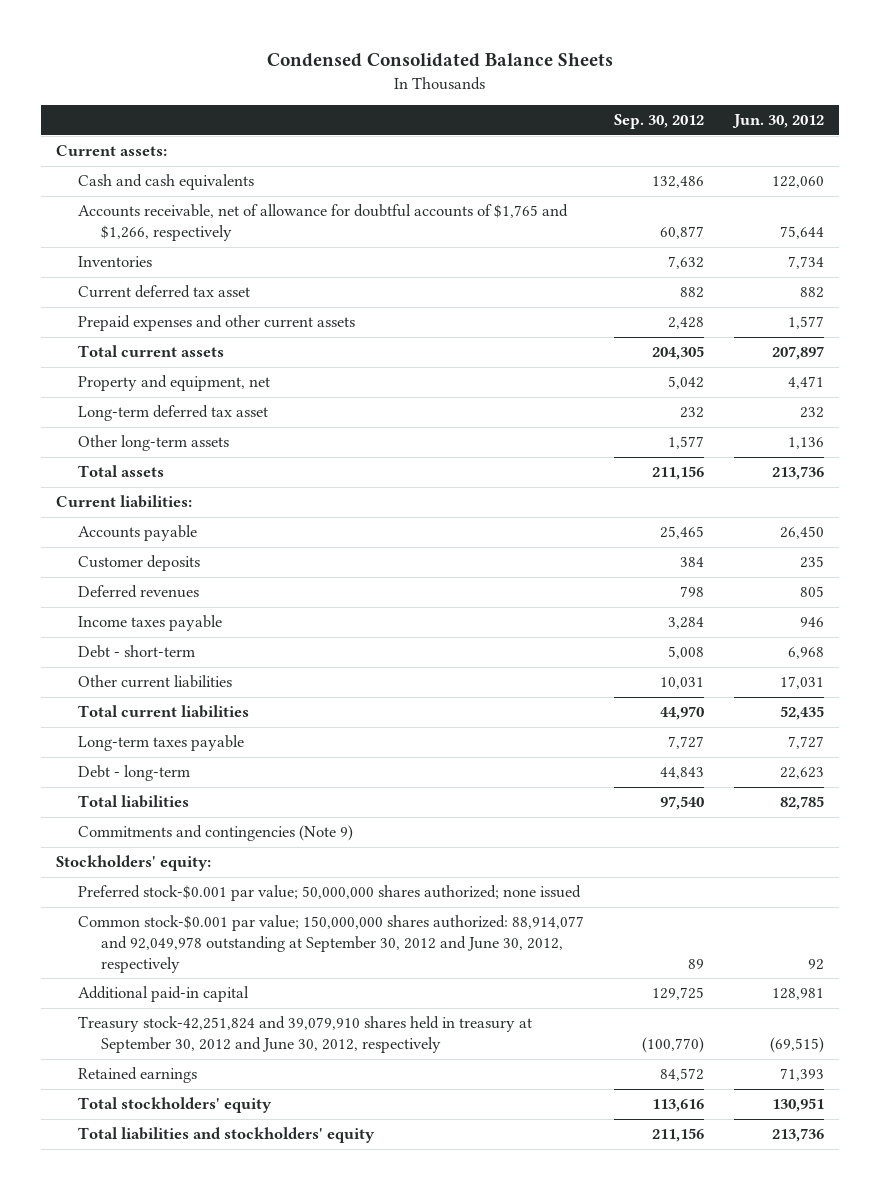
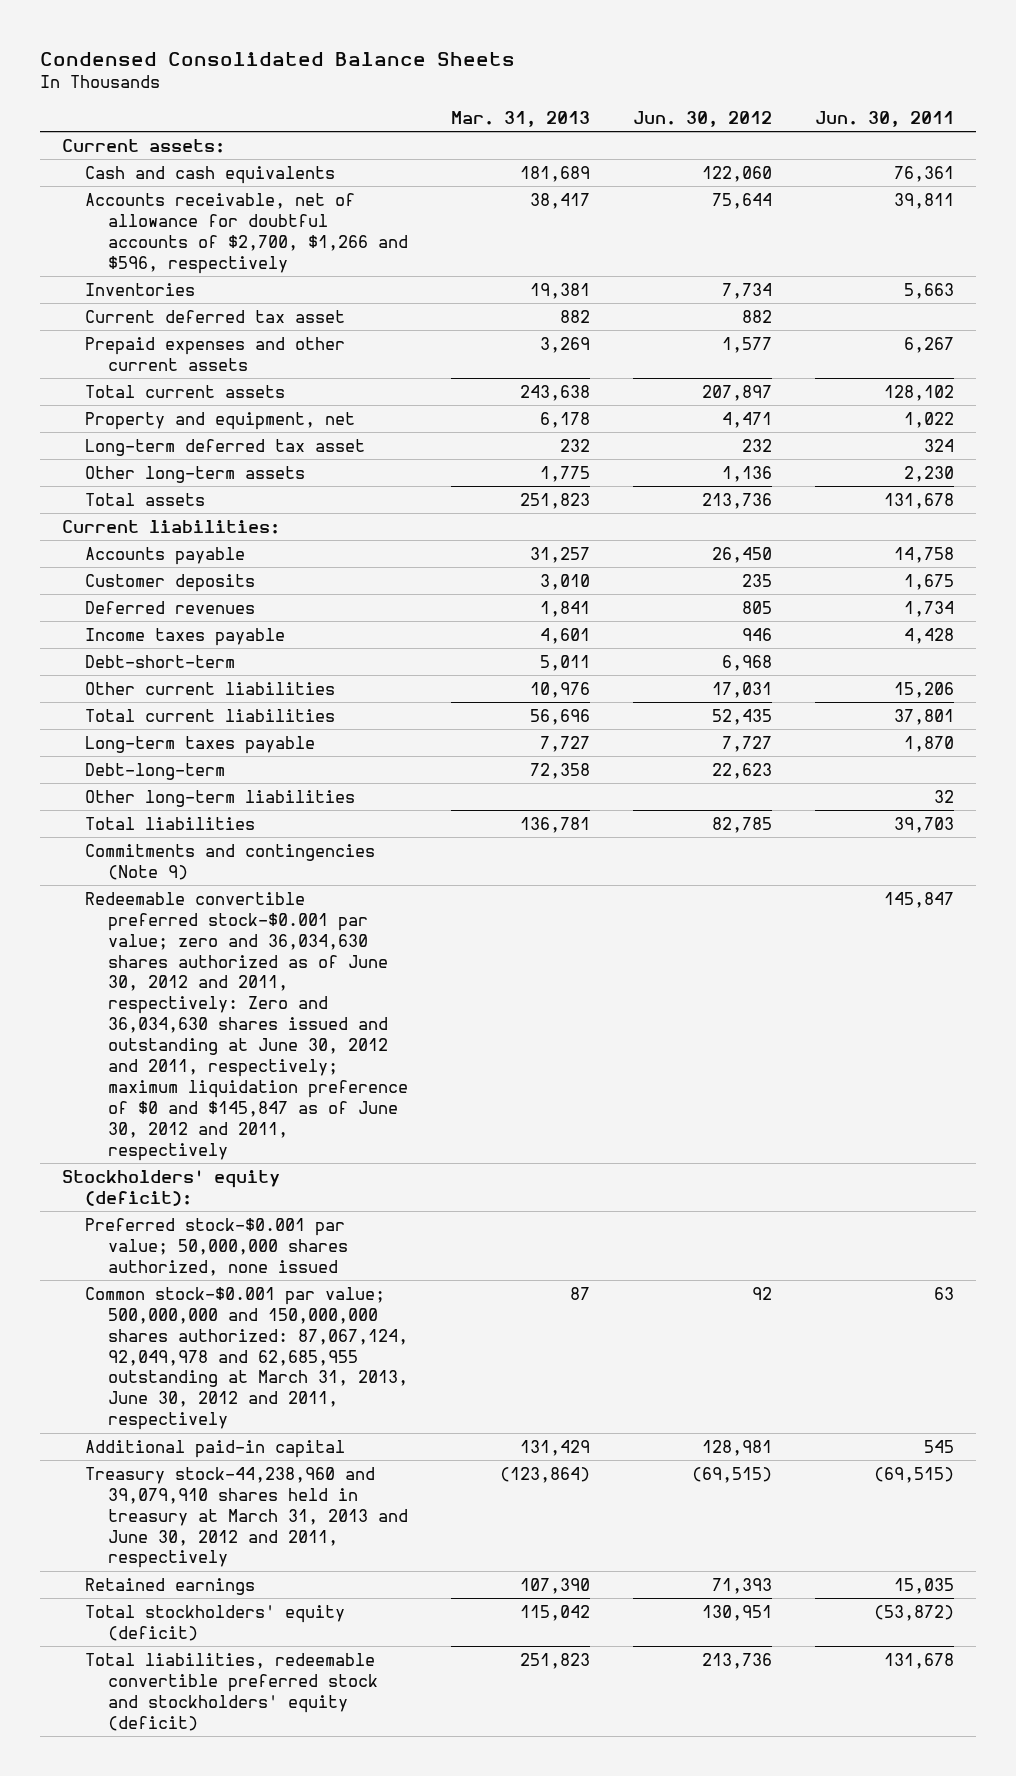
[614,114,705,130] Sep. 30, 2012 -> none
none -> [450,110,590,127] Mar. 31, 2013
none -> [815,110,955,127] Jun. 30, 2011
[78,204,569,242] Accounts receivable, net of allowance for doubtful accounts of $1,765 and $1,266, respectively -> [84,192,408,274] Accounts receivable, net of allowance for doubtful accounts of $2,700, $1,266 and $596, respectively
[78,645,196,659] Debt - short-term -> [84,654,235,668] Debt-short-term
[78,765,191,782] Debt - long-term -> [84,762,225,780] Debt-long-term
none -> [84,789,355,807] Other long-term liabilities
none -> [84,891,408,1161] Redeemable convertible preferred stock-$0.001 par value; zero and 36,034,630 shares authorized as of June 30, 2012 and 2011, respectively: Zero and 36,034,630 shares issued and outstanding at June 30, 2012 and 2011, respectively; maximum liquidation preference of $0 and $145,847 as of June 30, 2012 and 2011, respectively
[55,855,211,872] Stockholders' equity: -> [61,1169,280,1206] Stockholders' equity (deficit):
[78,885,582,902] Preferred stock-$0.001 par value; 50,000,000 shares authorized; none issued -> [84,1217,348,1276] Preferred stock-$0.001 par value; 50,000,000 shares authorized, none issued
[78,915,585,973] Common stock-$0.001 par value; 150,000,000 shares authorized: 88,914,077 and 92,049,978 outstanding at September 30, 2012 and June 30, 2012, respectively -> [84,1286,408,1431] Common stock-$0.001 par value; 500,000,000 and 150,000,000 shares authorized: 87,067,124, 92,049,978 and 62,685,955 outstanding at March 31, 2013, June 30, 2012 and 2011, respectively
[78,1016,533,1054] Treasury stock-42,251,824 and 39,079,910 shares held in treasury at September 30, 2012 and June 30, 2012, respectively -> [84,1466,408,1569] Treasury stock-44,238,960 and 39,079,910 shares held in treasury at March 31, 2013 and June 30, 2012 and 2011, respectively
[78,1097,273,1114] Total stockholders' equity -> [84,1604,345,1641] Total stockholders' equity (deficit)
[78,1127,376,1144] Total liabilities and stockholders' equity -> [84,1652,378,1731] Total liabilities, redeemable convertible preferred stock and stockholders' equity (deficit)

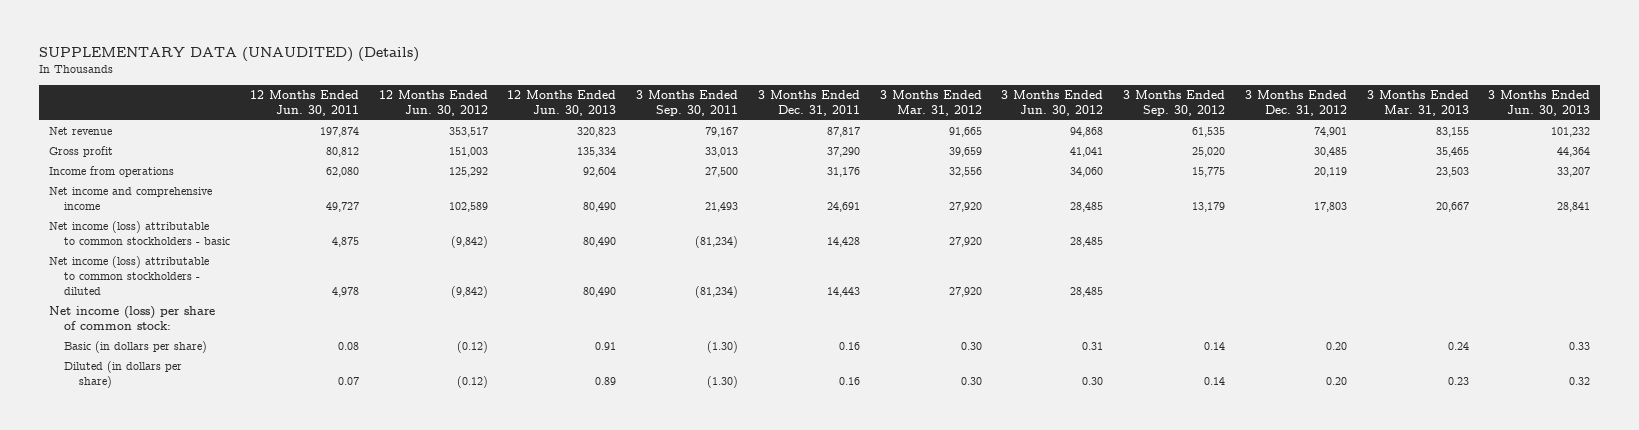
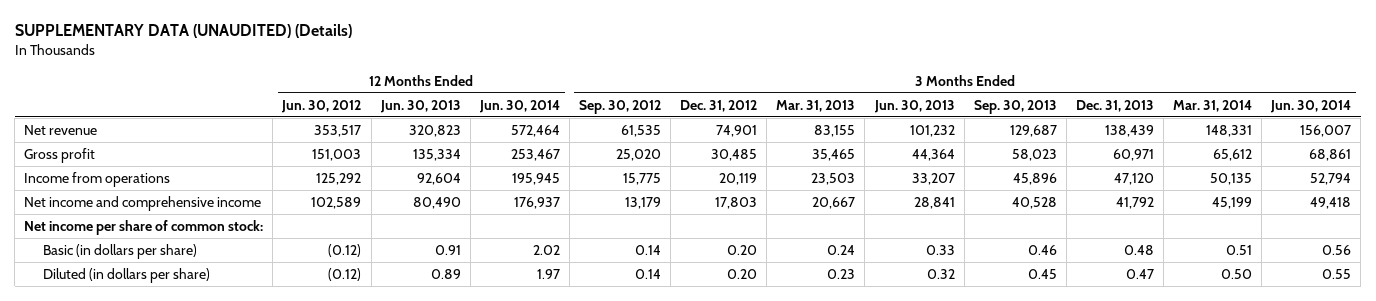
[249,89,359,116] 12 Months Ended Jun. 30, 2011 -> none
[636,89,739,116] 3 Months Ended Sep. 30, 2011 -> none
[757,89,860,116] 3 Months Ended Dec. 31, 2011 -> none
[879,89,982,116] 3 Months Ended Mar. 31, 2012 -> none
[1001,89,1104,116] 3 Months Ended Jun. 30, 2012 -> none
none -> [478,99,560,113] Jun. 30, 2014
none -> [973,99,1057,114] Sep. 30, 2013
none -> [1075,99,1154,112] Dec. 31, 2013
none -> [1173,99,1253,112] Mar. 31, 2014
none -> [1270,99,1352,113] Jun. 30, 2014
[48,221,231,245] Net income (loss) attributable to common stockholders - basic -> none
[48,256,209,295] Net income (loss) attributable to common stockholders - diluted -> none
[48,306,215,330] Net income (loss) per share of common stock: -> [24,219,264,235] Net income per share of common stock:

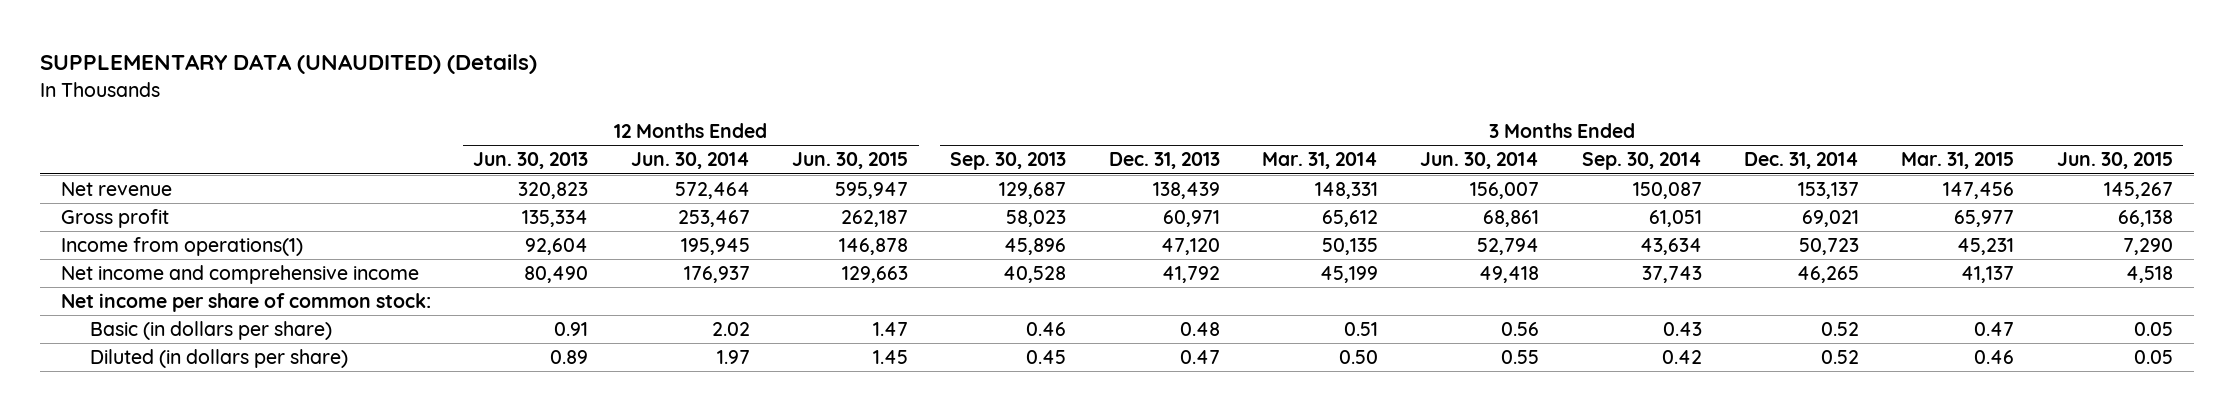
[281,99,362,113] Jun. 30, 2012 -> none
[579,99,662,114] Sep. 30, 2012 -> none
[680,99,758,112] Dec. 31, 2012 -> none
[776,99,856,112] Mar. 31, 2013 -> none
[873,99,955,113] Jun. 30, 2013 -> none
none -> [791,152,908,170] Jun. 30, 2015
none -> [1581,152,1702,171] Sep. 30, 2014
none -> [1744,152,1860,170] Dec. 31, 2014
none -> [1901,152,2015,170] Mar. 31, 2015
none -> [2056,152,2173,170] Jun. 30, 2015
[24,171,171,187] Income from operations -> [60,237,303,257] Income from operations(1)

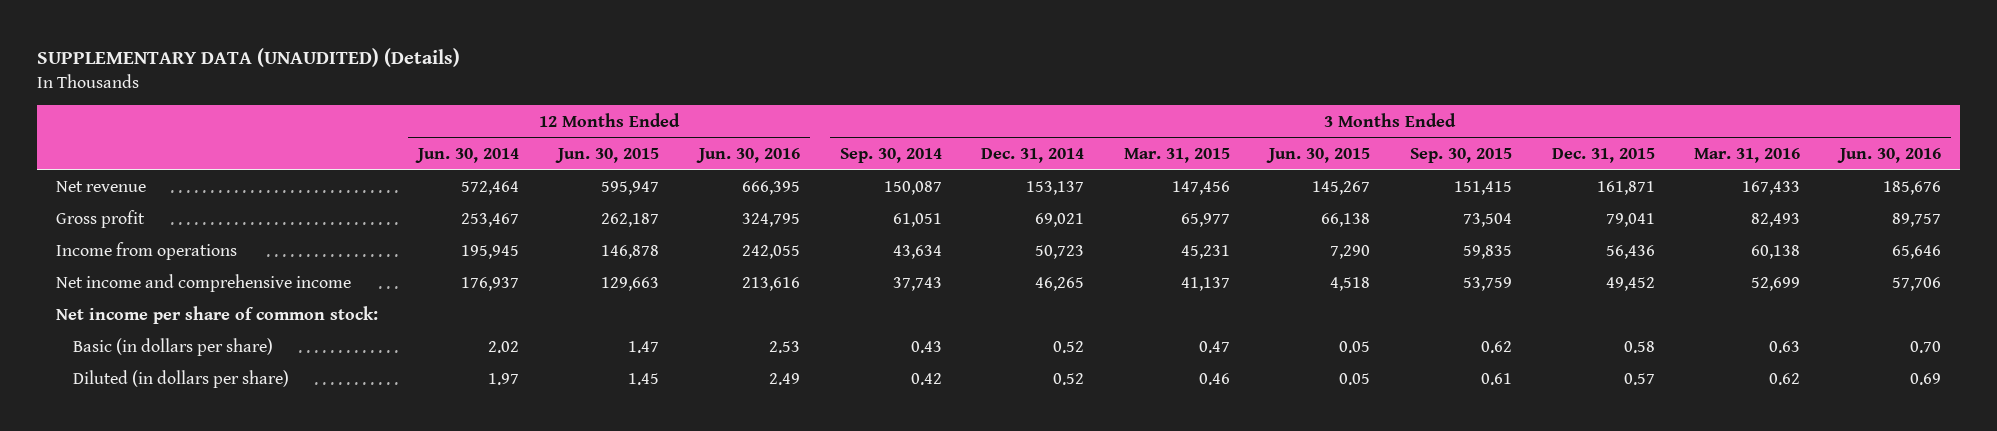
[473,152,589,170] Jun. 30, 2013 -> none
[950,152,1067,171] Sep. 30, 2013 -> none
[1108,152,1220,170] Dec. 31, 2013 -> none
[1262,152,1379,170] Mar. 31, 2014 -> none
[1420,152,1540,170] Jun. 30, 2014 -> none
none -> [696,147,801,163] Jun. 30, 2016
none -> [1409,147,1512,163] Sep. 30, 2015
none -> [1551,147,1655,163] Dec. 31, 2015
none -> [1694,147,1801,163] Mar. 31, 2016
none -> [1836,147,1941,163] Jun. 30, 2016
[60,237,303,257] Income from operations(1) -> [56,241,238,260] Income from operations

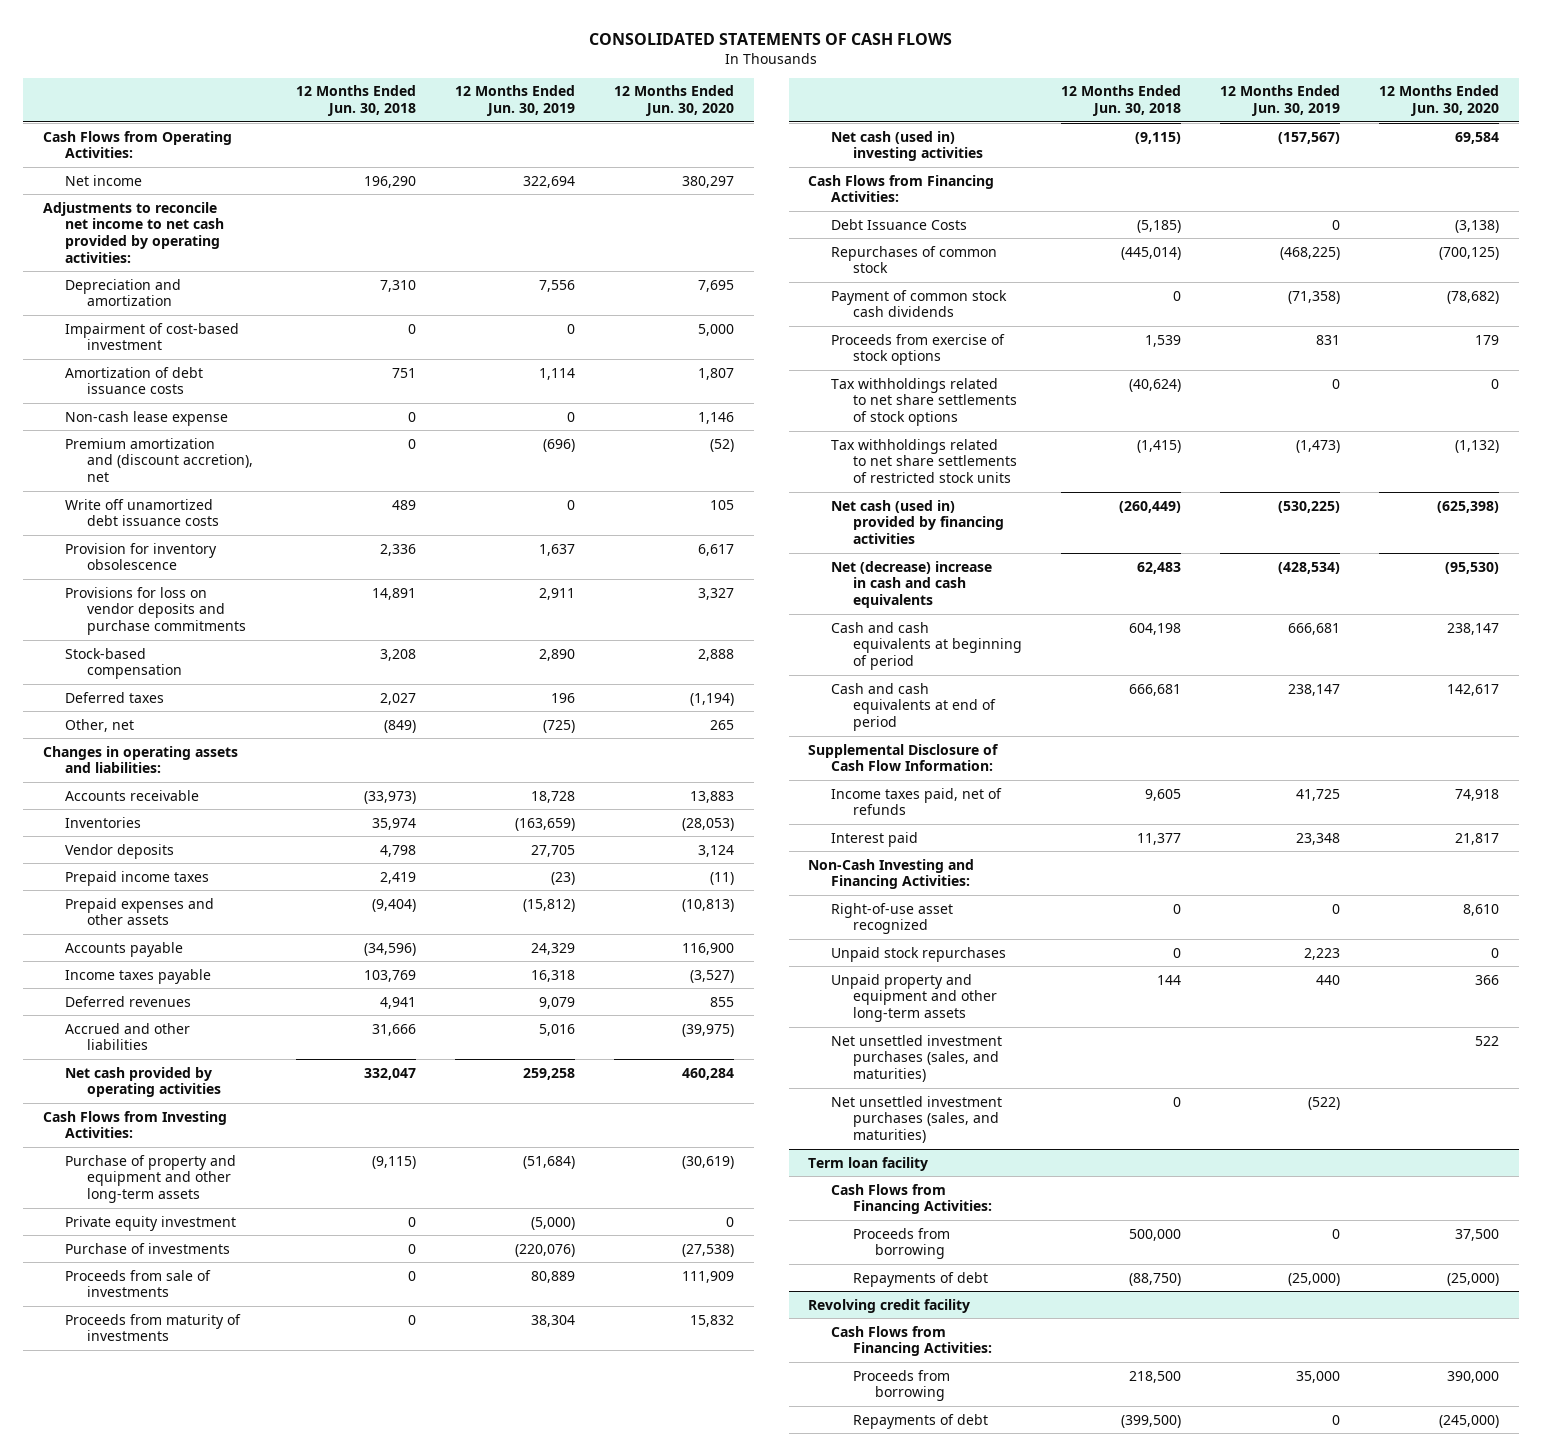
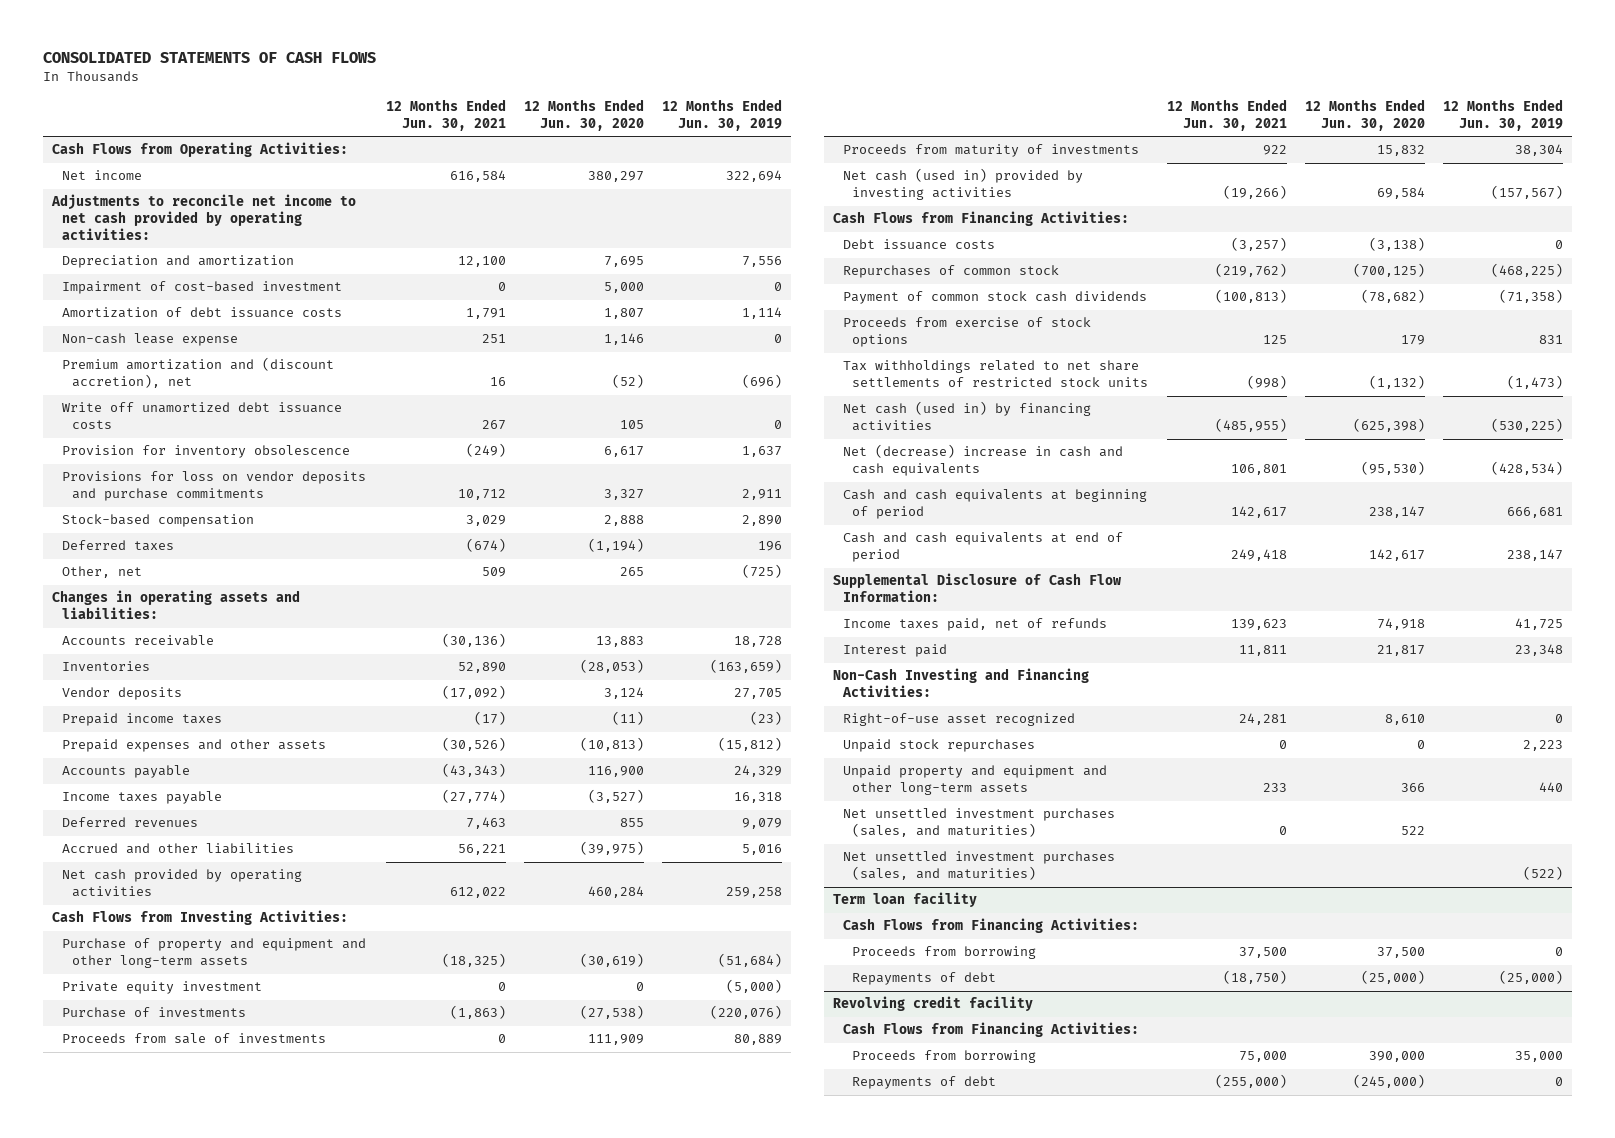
[295,85,416,117] 12 Months Ended Jun. 30, 2018 -> none
none -> [385,98,506,131] 12 Months Ended Jun. 30, 2021
[830,130,983,162] Net cash (used in) investing activities -> [842,168,1083,201] Net cash (used in) provided by investing activities
[830,218,967,230] Debt Issuance Costs -> [842,239,995,251] Debt issuance costs
[830,377,1017,427] Tax withholdings related to net share settlements of stock options -> none
[830,499,1004,545] Net cash (used in) provided by financing activities -> [842,401,1091,432] Net cash (used in) by financing activities

